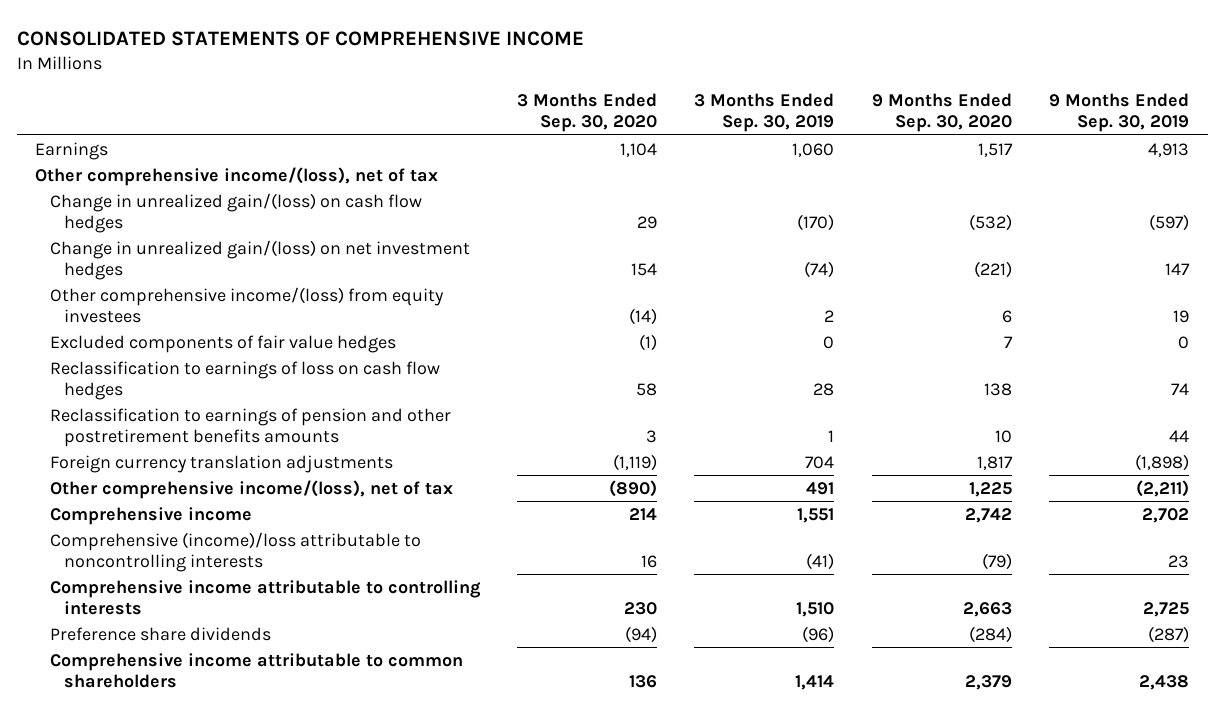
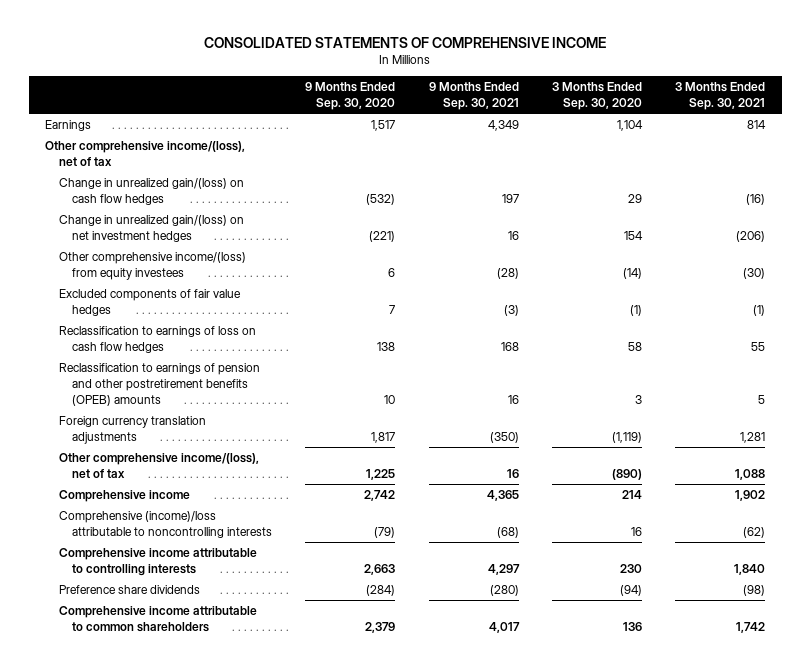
[694,92,835,133] 3 Months Ended Sep. 30, 2019 -> none
[1049,92,1190,133] 9 Months Ended Sep. 30, 2019 -> none
none -> [428,82,519,111] 9 Months Ended Sep. 30, 2021
none -> [674,82,765,111] 3 Months Ended Sep. 30, 2021
[49,407,451,447] Reclassification to earnings of pension and other postretirement benefits amounts -> [58,362,260,406] Reclassification to earnings of pension and other postretirement benefits (OPEB) amounts

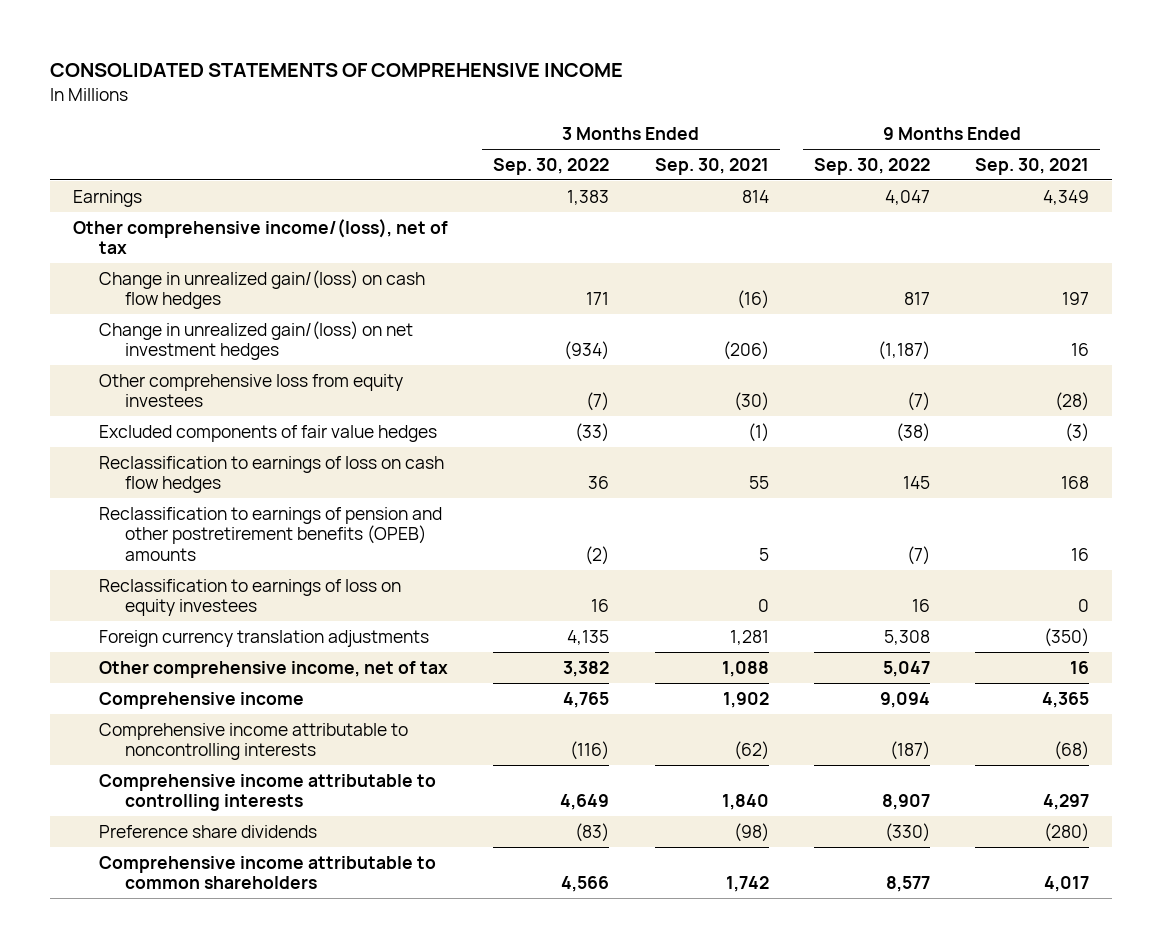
[305,82,396,111] 9 Months Ended Sep. 30, 2020 -> none
[551,82,642,111] 3 Months Ended Sep. 30, 2020 -> none
none -> [493,157,610,175] Sep. 30, 2022
none -> [813,157,930,175] Sep. 30, 2022
[58,251,246,280] Other comprehensive income/(loss) from equity investees -> [98,373,403,408] Other comprehensive loss from equity investees
none -> [98,578,401,617] Reclassification to earnings of loss on equity investees
[58,452,259,478] Other comprehensive income/(loss), net of tax -> [98,660,448,678] Other comprehensive income, net of tax
[58,510,273,538] Comprehensive (income)/loss attributable to noncontrolling interests -> [98,722,408,761] Comprehensive income attributable to noncontrolling interests

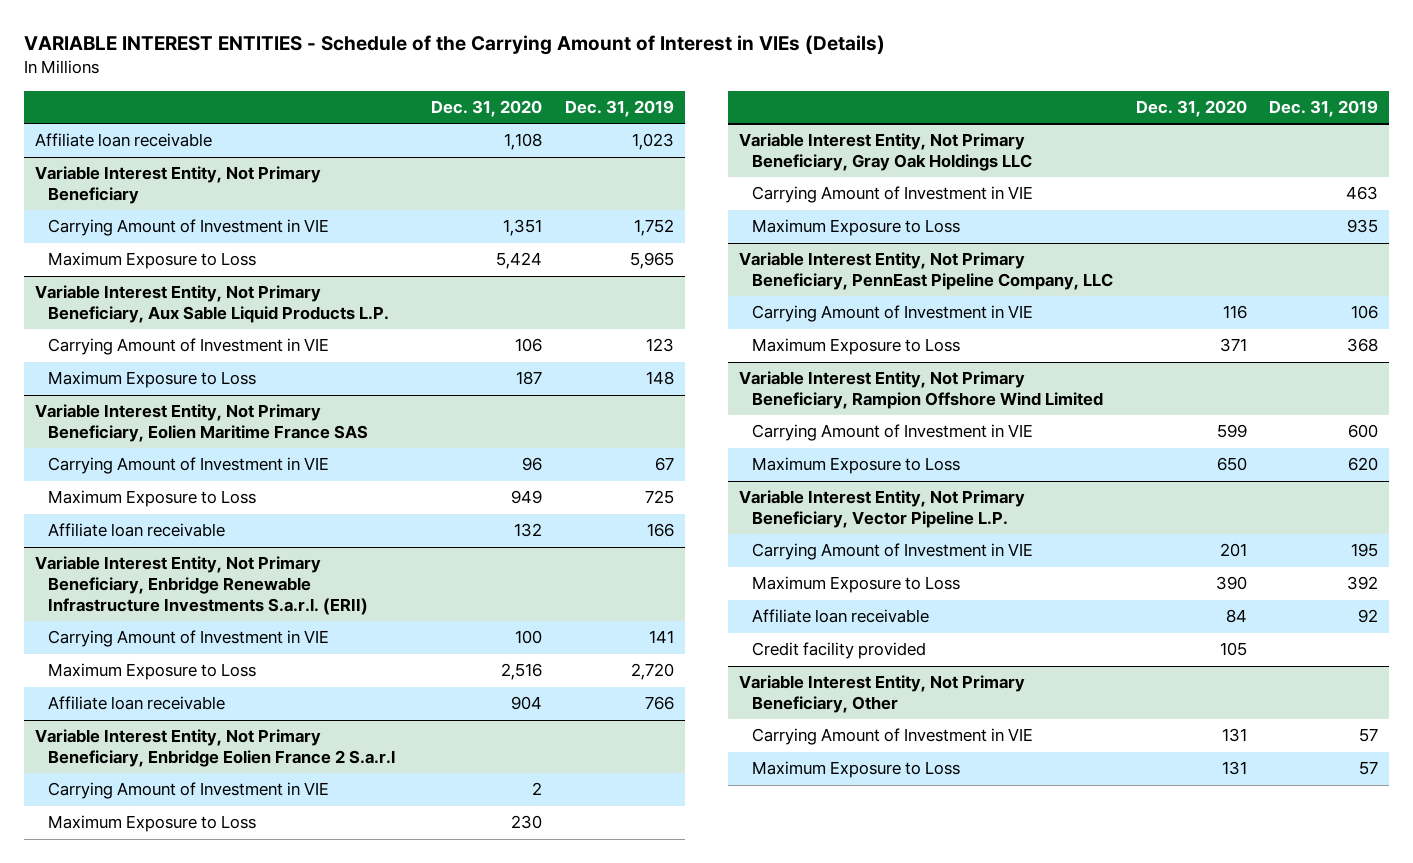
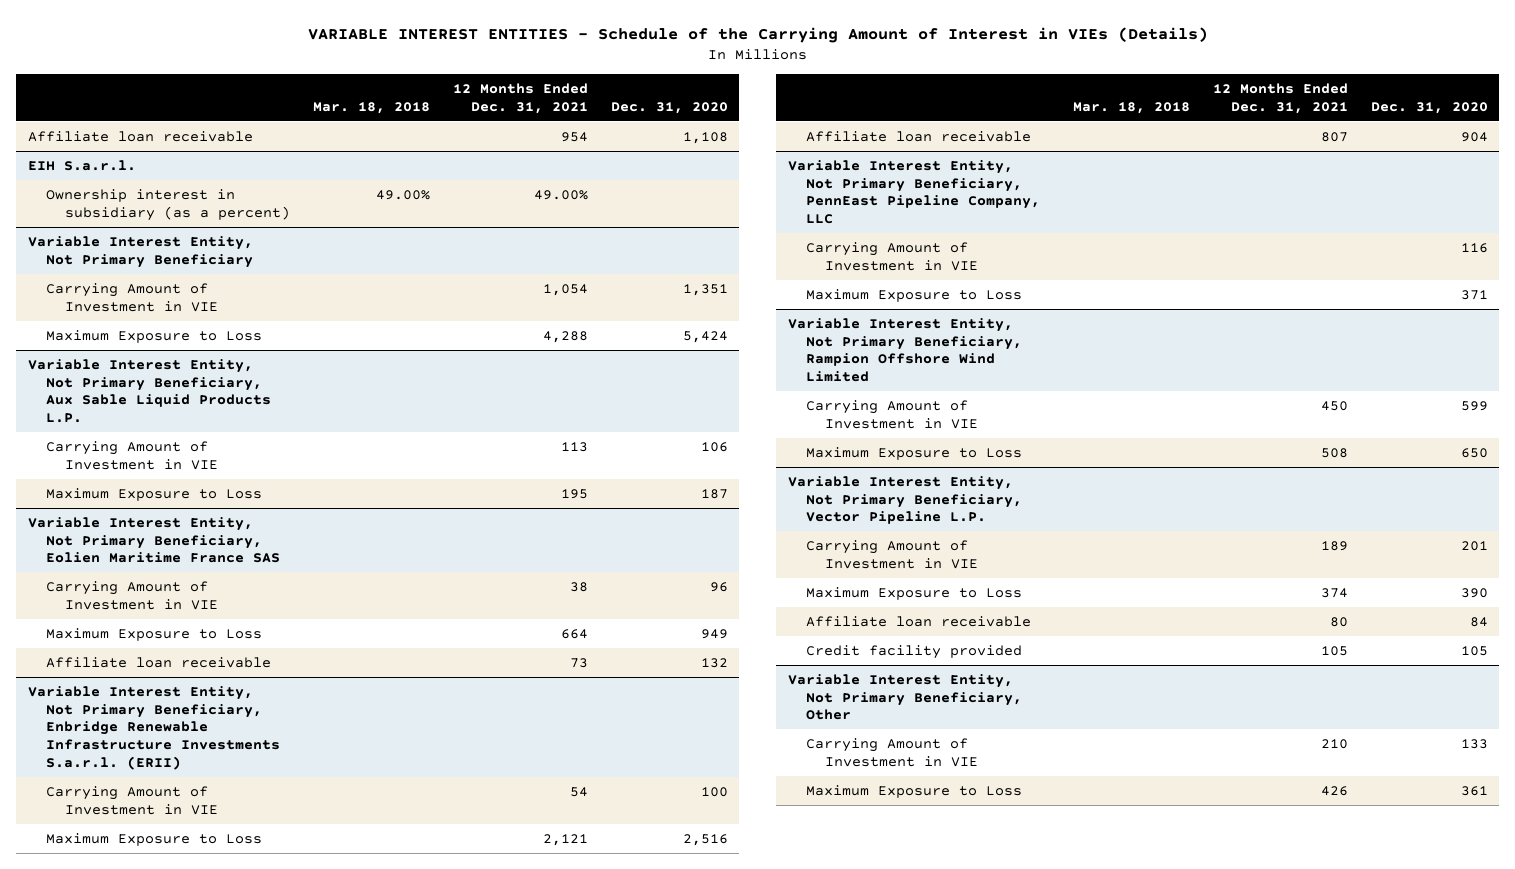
[564,100,674,118] Dec. 31, 2019 -> none
none -> [312,101,430,114] Mar. 18, 2018
none -> [452,82,588,114] 12 Months Ended Dec. 31, 2021
none -> [27,159,136,171] EIH S.a.r.l.
none -> [46,188,291,221] Ownership interest in subsidiary (as a percent)
[34,729,396,768] Variable Interest Entity, Not Primary Beneficiary, Enbridge Eolien France 2 S.a.r.l -> none
[48,782,330,800] Carrying Amount of Investment in VIE -> none
[48,815,257,833] Maximum Exposure to Loss -> none
[739,133,1033,172] Variable Interest Entity, Not Primary Beneficiary, Gray Oak Holdings LLC -> none
[752,186,1034,204] Carrying Amount of Investment in VIE -> none
[752,219,961,237] Maximum Exposure to Loss -> none
[1221,728,1247,743] 131 -> [1460,738,1488,749] 133
[1221,761,1247,776] 131 -> [1460,785,1488,796] 361

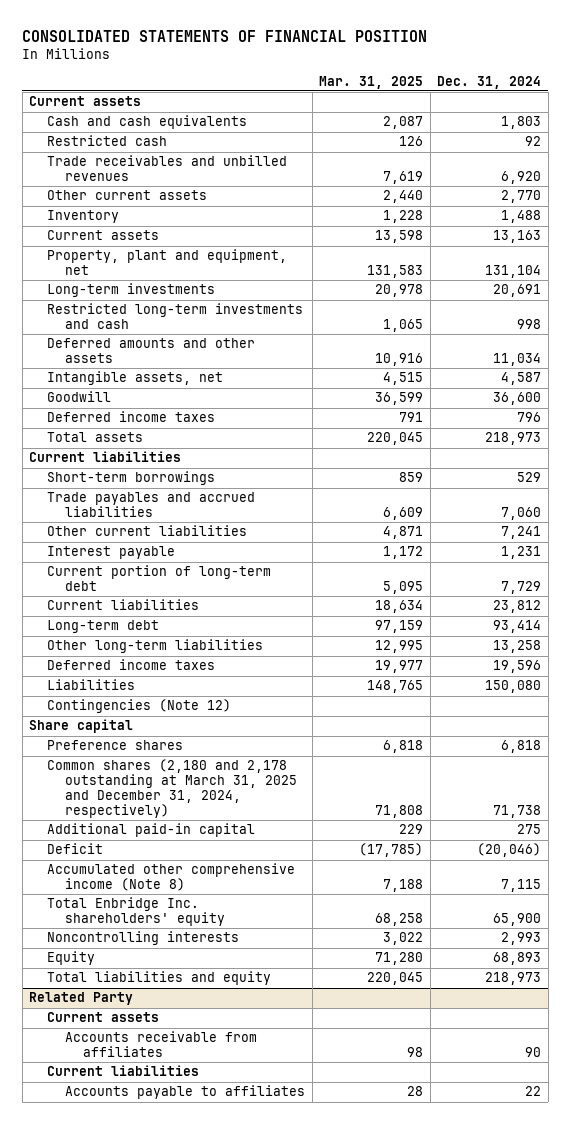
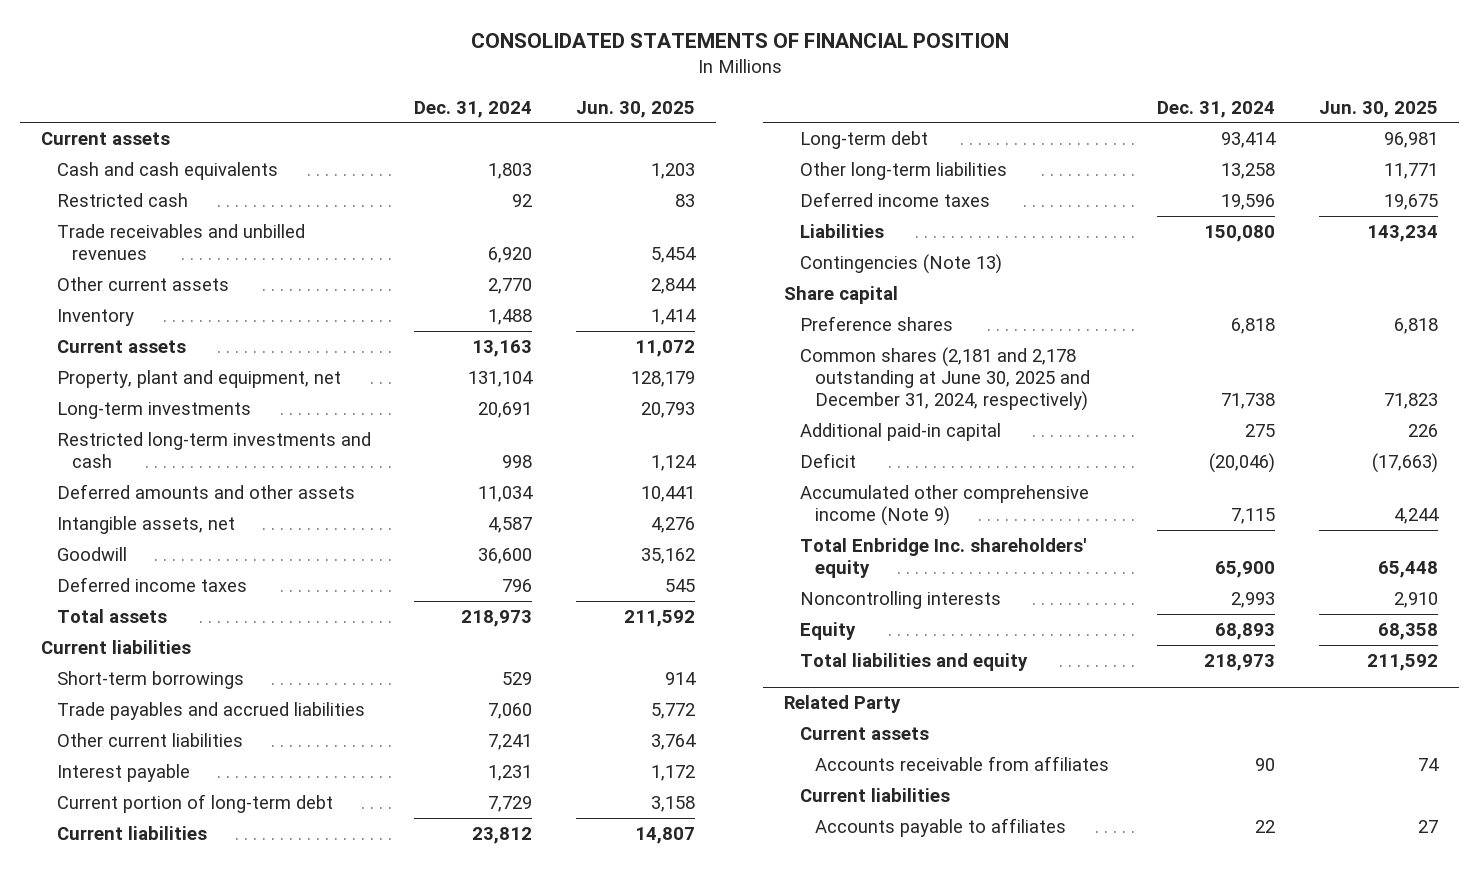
[319,75,424,89] Mar. 31, 2025 -> none
none -> [575,100,695,118] Jun. 30, 2025
[47,699,232,714] Contingencies (Note 12) -> [799,253,1002,274] Contingencies (Note 13)
[47,759,298,819] Common shares (2,180 and 2,178 outstanding at March 31, 2025 and December 31, 2024, respectively) -> [799,346,1090,411] Common shares (2,181 and 2,178 outstanding at June 30, 2025 and December 31, 2024, respectively)
[47,863,296,892] Accumulated other comprehensive income (Note 8) -> [799,484,1089,526] Accumulated other comprehensive income (Note 9)

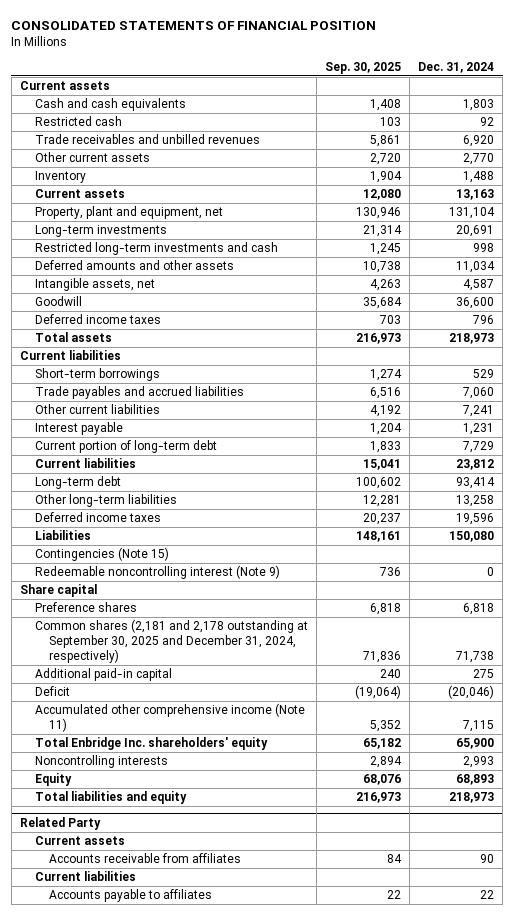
[575,100,695,118] Jun. 30, 2025 -> none
none -> [324,61,401,74] Sep. 30, 2025
[799,253,1002,274] Contingencies (Note 13) -> [34,547,169,562] Contingencies (Note 15)
none -> [34,565,280,580] Redeemable noncontrolling interest (Note 9)
[799,346,1090,411] Common shares (2,181 and 2,178 outstanding at June 30, 2025 and December 31, 2024, respectively) -> [34,619,308,664] Common shares (2,181 and 2,178 outstanding at September 30, 2025 and December 31, 2024, respectively)
[799,484,1089,526] Accumulated other comprehensive income (Note 9) -> [34,703,305,733] Accumulated other comprehensive income (Note 11)

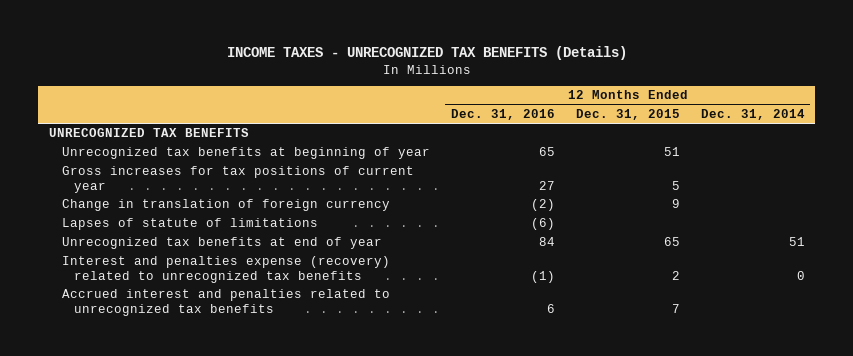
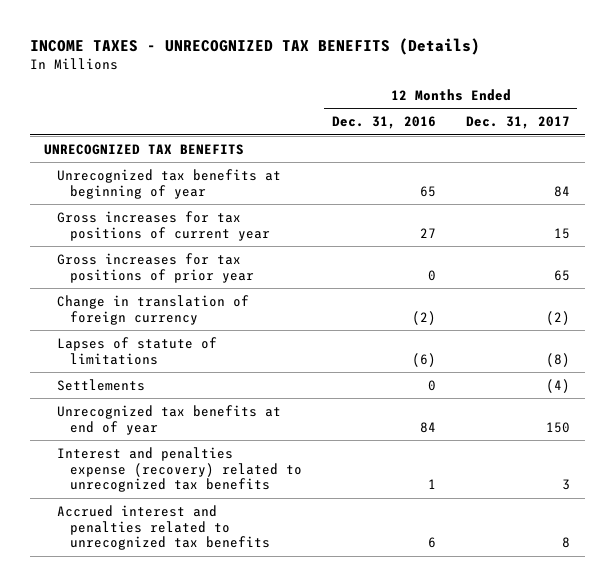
[575,109,680,121] Dec. 31, 2015 -> none
[700,109,805,121] Dec. 31, 2014 -> none
none -> [465,116,570,130] Dec. 31, 2017
none -> [57,252,254,283] Gross increases for tax positions of prior year
none -> [57,378,146,391] Settlements
[530,271,555,284] (1) -> [427,479,436,490] 1

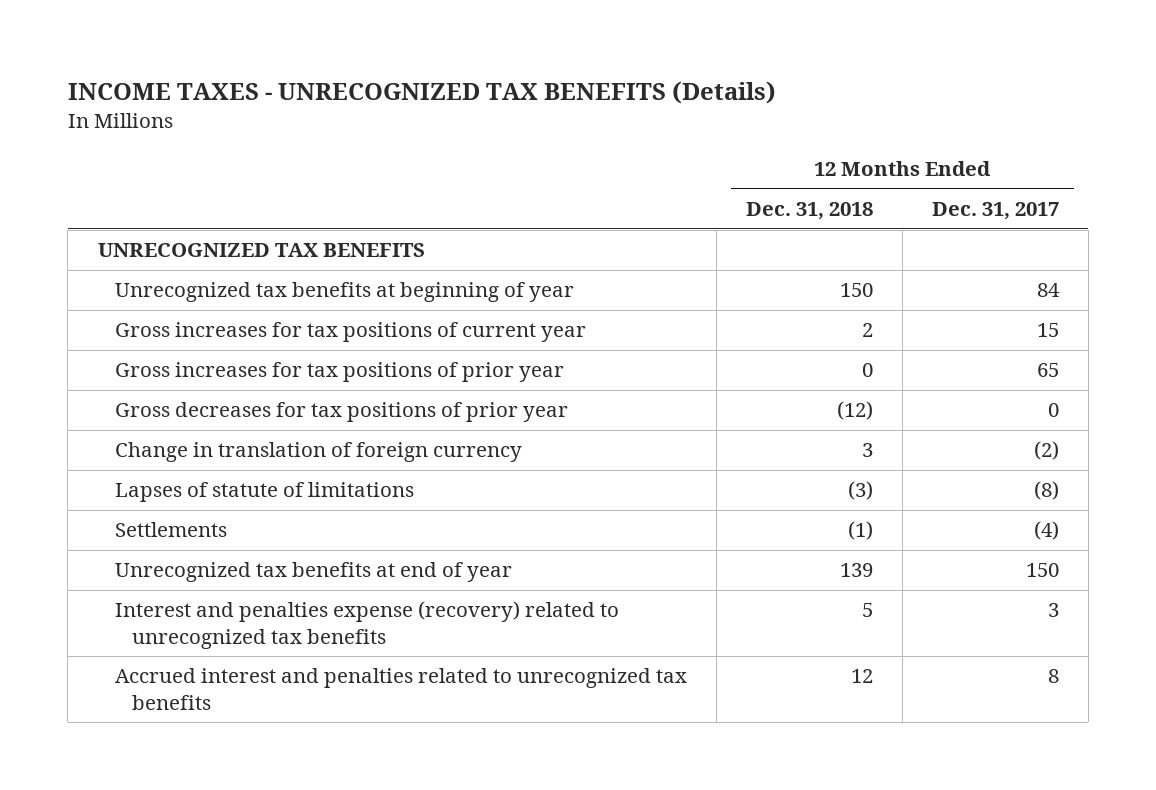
[331,116,436,130] Dec. 31, 2016 -> none
none -> [745,202,873,221] Dec. 31, 2018
none -> [114,402,568,423] Gross decreases for tax positions of prior year

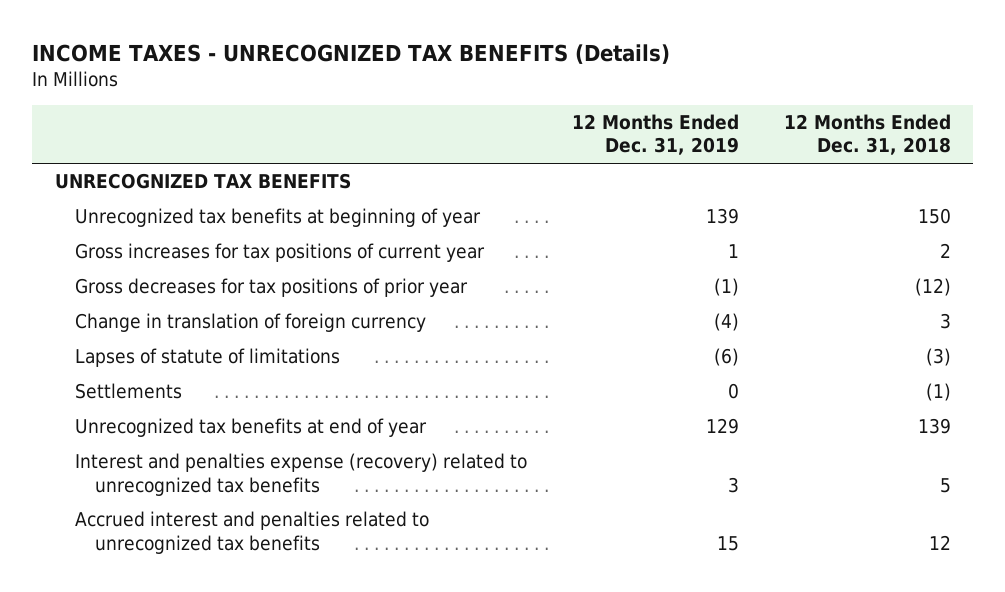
[931,202,1059,221] Dec. 31, 2017 -> none
none -> [571,114,739,156] 12 Months Ended Dec. 31, 2019
[114,362,564,383] Gross increases for tax positions of prior year -> none

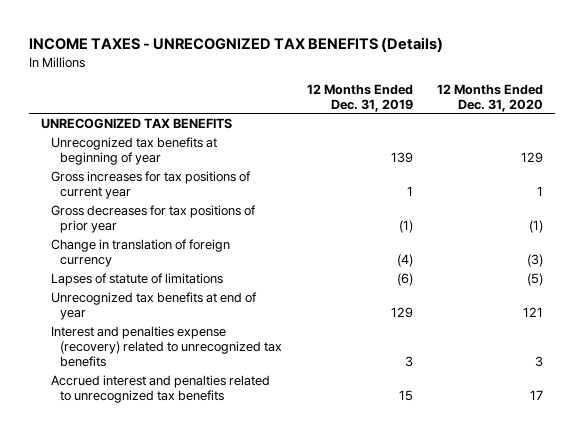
[783,114,951,156] 12 Months Ended Dec. 31, 2018 -> none
none -> [437,83,544,112] 12 Months Ended Dec. 31, 2020
[74,383,182,400] Settlements -> none

